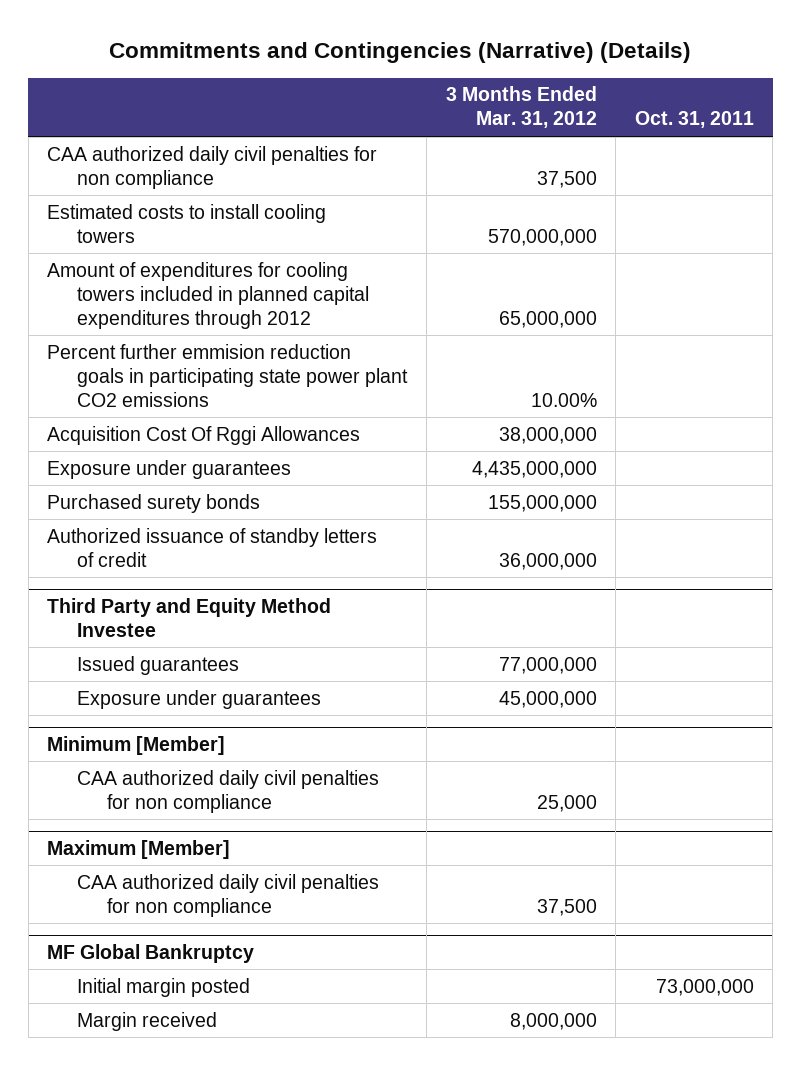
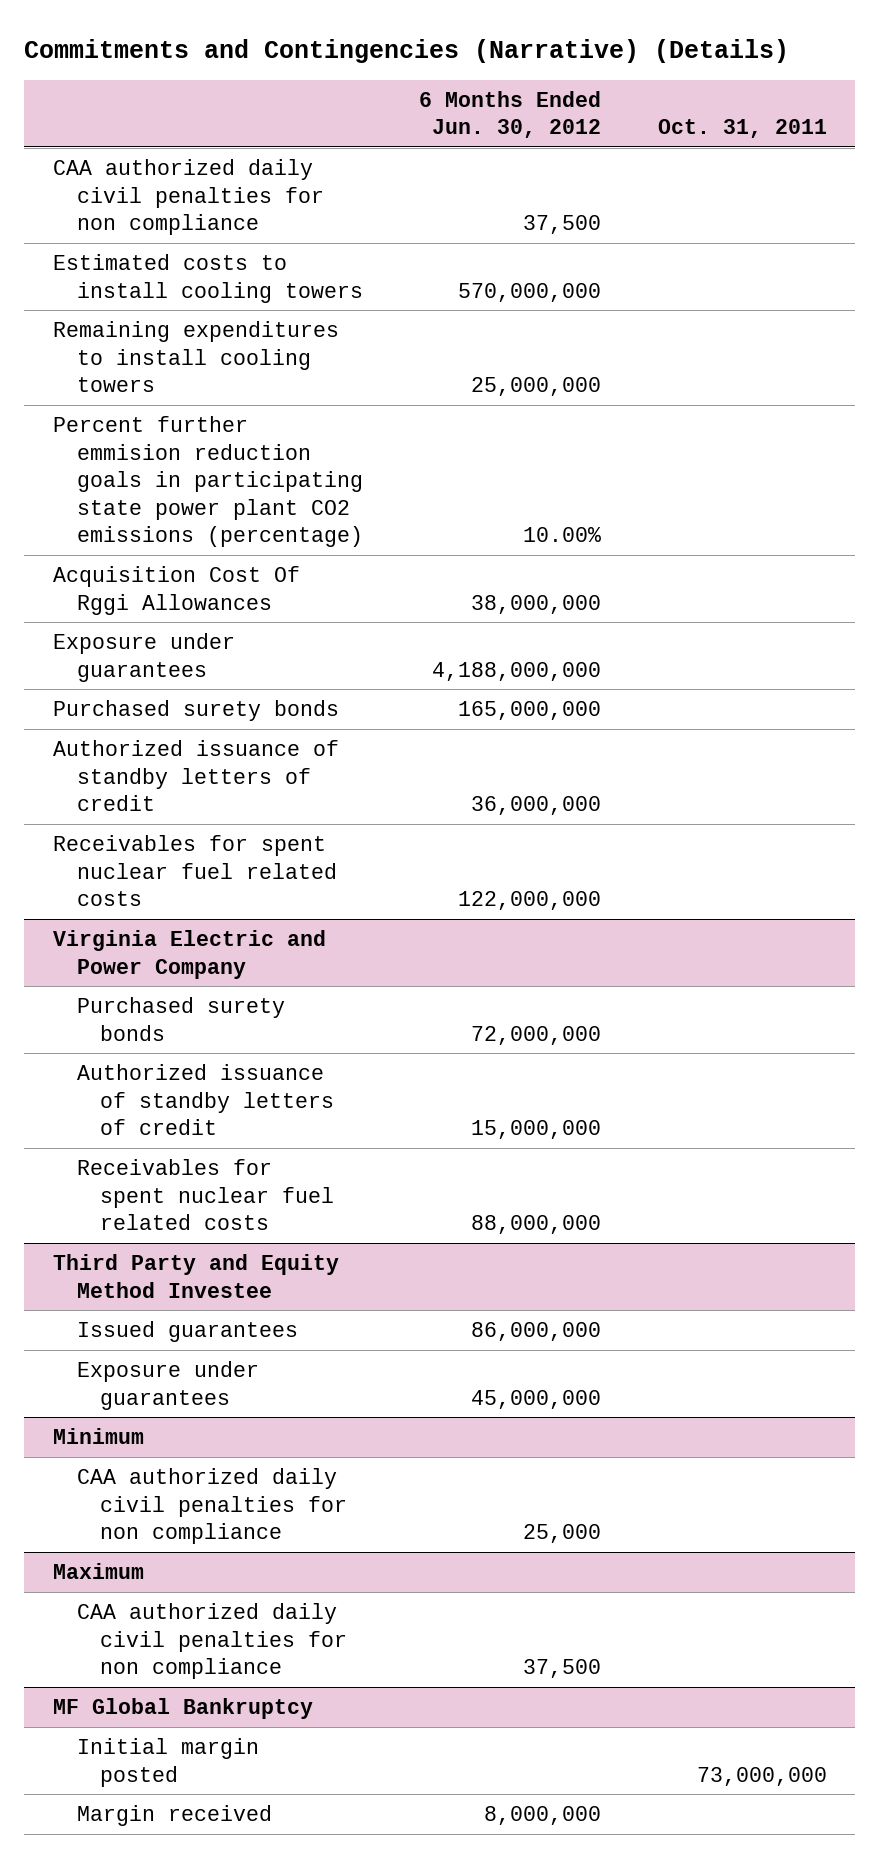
[445,86,597,129] 3 Months Ended Mar. 31, 2012 -> none
none -> [419,90,602,139] 6 Months Ended Jun. 30, 2012
[47,261,370,329] Amount of expenditures for cooling towers included in planned capital expenditures through 2012 -> none
none -> [52,320,339,393] Remaining expenditures to install cooling towers
[47,343,409,407] Percent further emmision reduction goals in participating state power plant CO2 emissions -> [52,415,363,548] Percent further emmision reduction goals in participating state power plant CO2 emissions (percentage)
none -> [52,834,337,907] Receivables for spent nuclear fuel related costs
none -> [52,929,326,979] Virginia Electric and Power Company
none -> [76,996,285,1041] Purchased surety bonds
none -> [76,1063,335,1136] Authorized issuance of standby letters of credit
none -> [76,1158,335,1231] Receivables for spent nuclear fuel related costs
[47,735,226,755] Minimum [Member] -> [52,1427,144,1444] Minimum
[47,839,231,859] Maximum [Member] -> [52,1562,144,1579] Maximum

